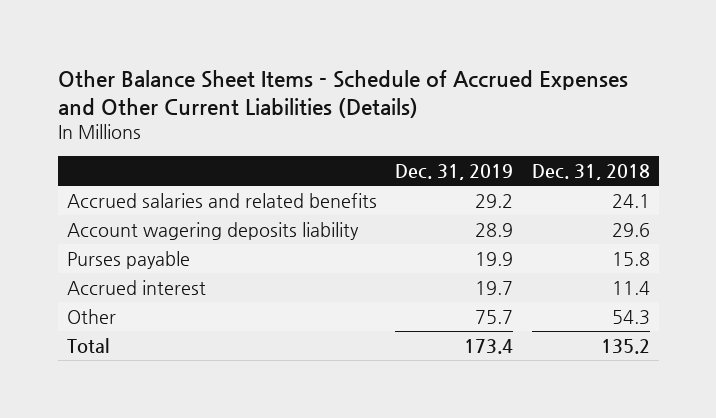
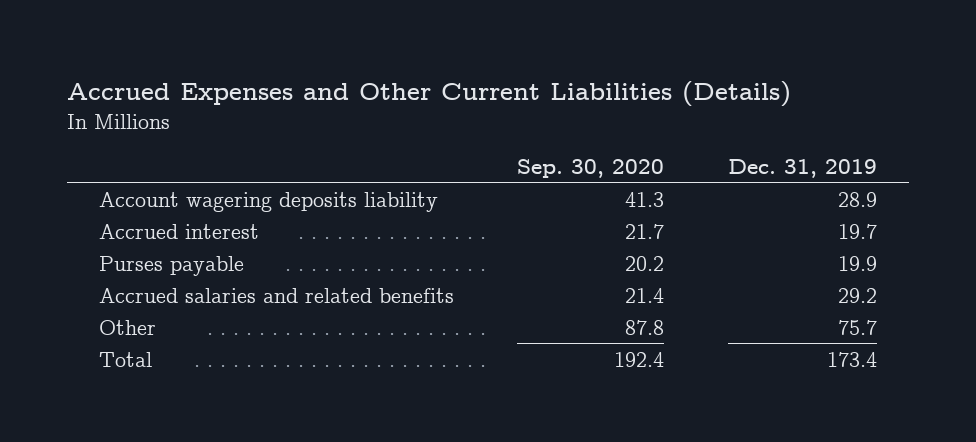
[57,69,628,118] Other Balance Sheet Items - Schedule of Accrued Expenses and Other Current Liabilities (Details) -> [66,80,791,107] Accrued Expenses and Other Current Liabilities (Details)
[531,163,650,180] Dec. 31, 2018 -> none
none -> [517,158,665,178] Sep. 30, 2020
[66,250,190,269] Purses payable -> [98,255,244,276] Purses payable
[66,192,377,208] Accrued salaries and related benefits -> [98,287,454,303] Accrued salaries and related benefits

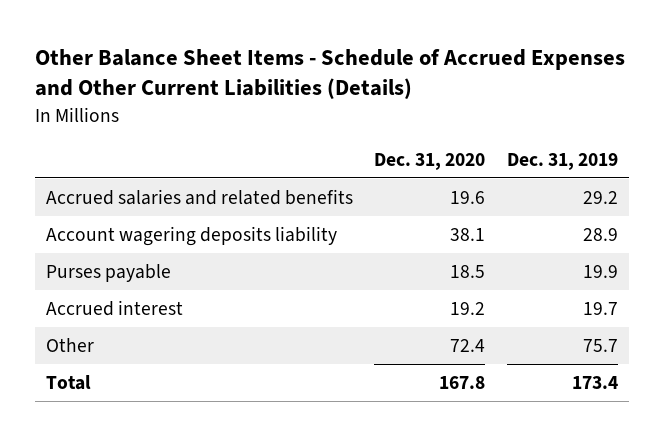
[66,80,791,107] Accrued Expenses and Other Current Liabilities (Details) -> [35,49,626,100] Other Balance Sheet Items - Schedule of Accrued Expenses and Other Current Liabilities (Details)
[517,158,665,178] Sep. 30, 2020 -> none
none -> [374,152,486,170] Dec. 31, 2020
[98,287,454,303] Accrued salaries and related benefits -> [45,188,353,205] Accrued salaries and related benefits
[98,223,259,239] Accrued interest -> [45,299,183,316] Accrued interest

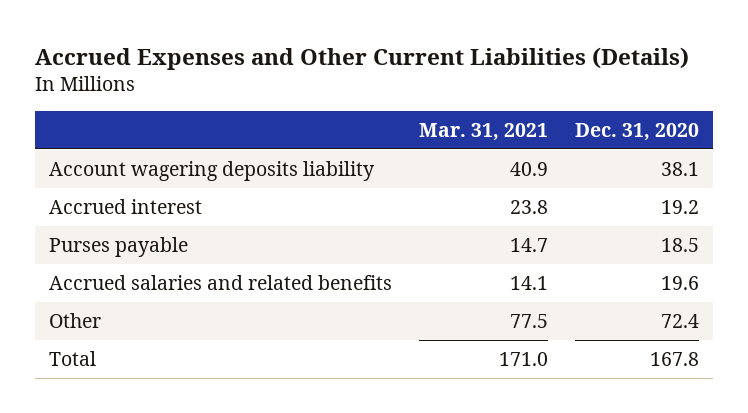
[35,49,626,100] Other Balance Sheet Items - Schedule of Accrued Expenses and Other Current Liabilities (Details) -> [34,47,689,71] Accrued Expenses and Other Current Liabilities (Details)
[507,152,619,170] Dec. 31, 2019 -> none
none -> [418,122,548,141] Mar. 31, 2021
[45,263,171,282] Purses payable -> [48,236,188,257] Purses payable
[45,188,353,205] Accrued salaries and related benefits -> [48,274,392,290] Accrued salaries and related benefits

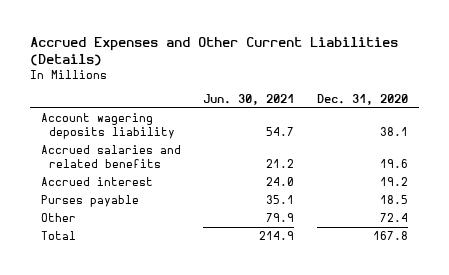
[418,122,548,141] Mar. 31, 2021 -> none
none -> [203,93,295,105] Jun. 30, 2021
[48,274,392,290] Accrued salaries and related benefits -> [41,145,182,169] Accrued salaries and related benefits

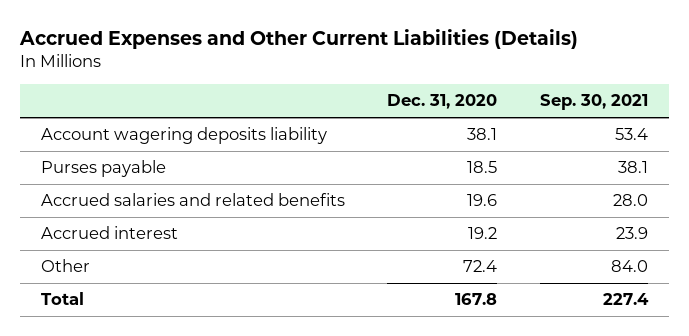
[203,93,295,105] Jun. 30, 2021 -> none
none -> [539,94,648,111] Sep. 30, 2021
[41,195,140,208] Purses payable -> [40,160,166,178] Purses payable

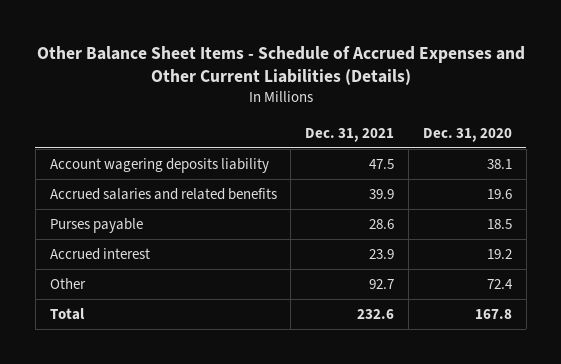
[18,29,578,50] Accrued Expenses and Other Current Liabilities (Details) -> [36,45,525,86] Other Balance Sheet Items - Schedule of Accrued Expenses and Other Current Liabilities (Details)
[539,94,648,111] Sep. 30, 2021 -> none
none -> [305,127,395,142] Dec. 31, 2021
[40,160,166,178] Purses payable -> [49,218,143,234] Purses payable

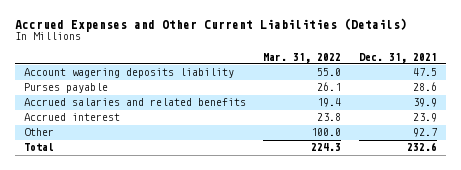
[36,45,525,86] Other Balance Sheet Items - Schedule of Accrued Expenses and Other Current Liabilities (Details) -> [14,17,407,32] Accrued Expenses and Other Current Liabilities (Details)
[422,127,512,142] Dec. 31, 2020 -> none
none -> [263,52,342,63] Mar. 31, 2022
[49,188,277,201] Accrued salaries and related benefits -> [23,98,246,107] Accrued salaries and related benefits

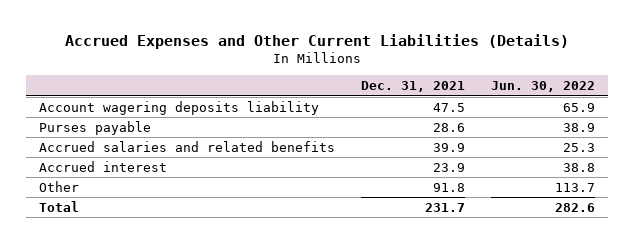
[263,52,342,63] Mar. 31, 2022 -> none
none -> [490,80,595,92] Jun. 30, 2022
[413,128,438,138] 92.7 -> [432,182,465,192] 91.8
[407,142,438,152] 232.6 -> [424,202,465,212] 231.7

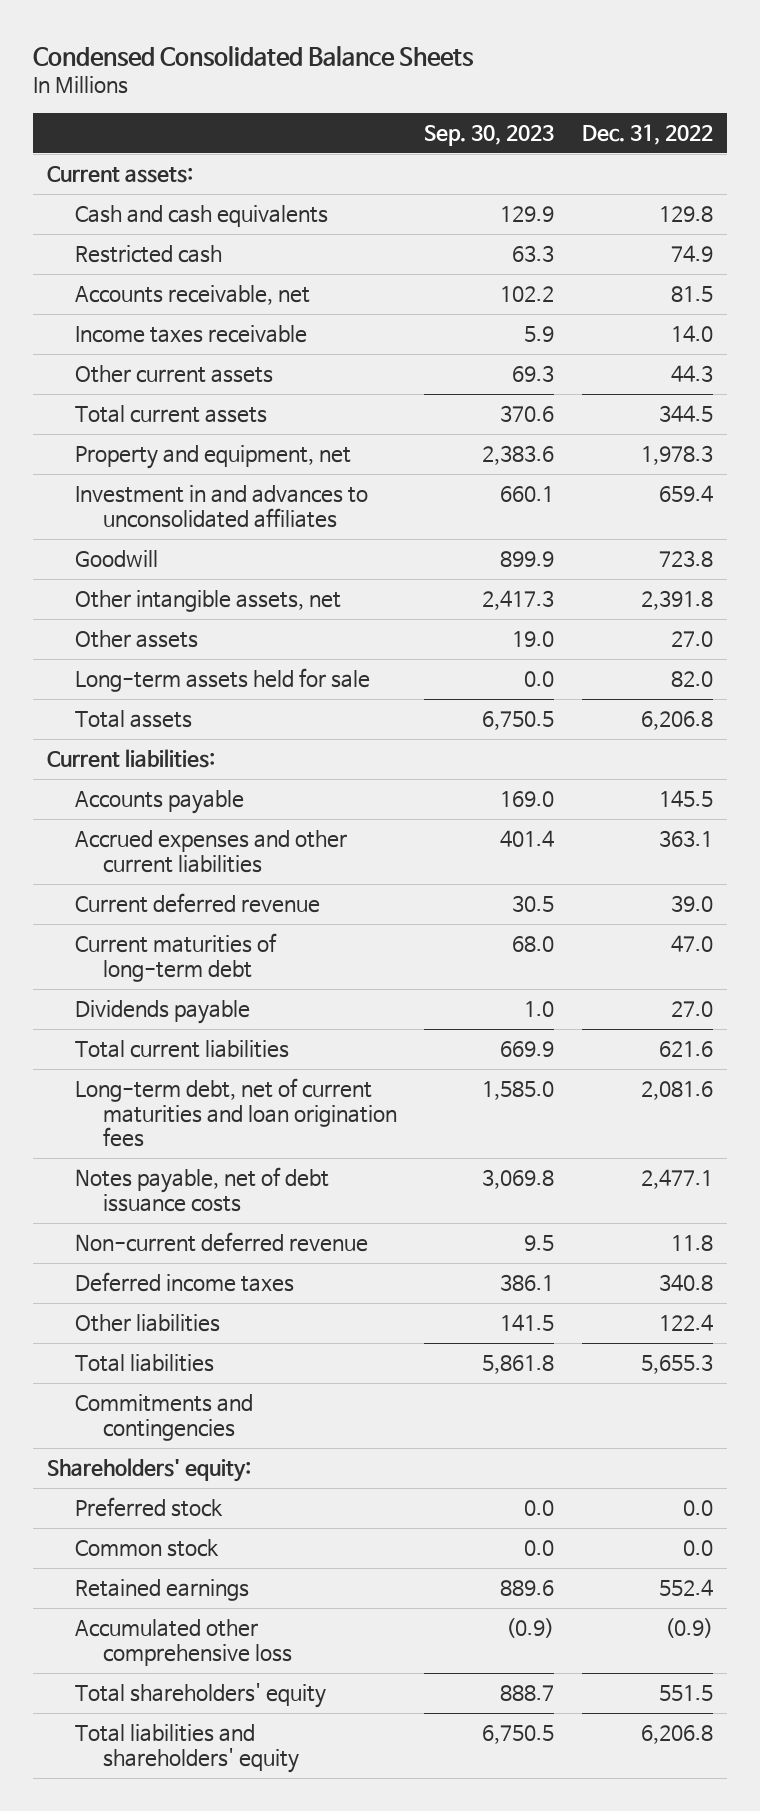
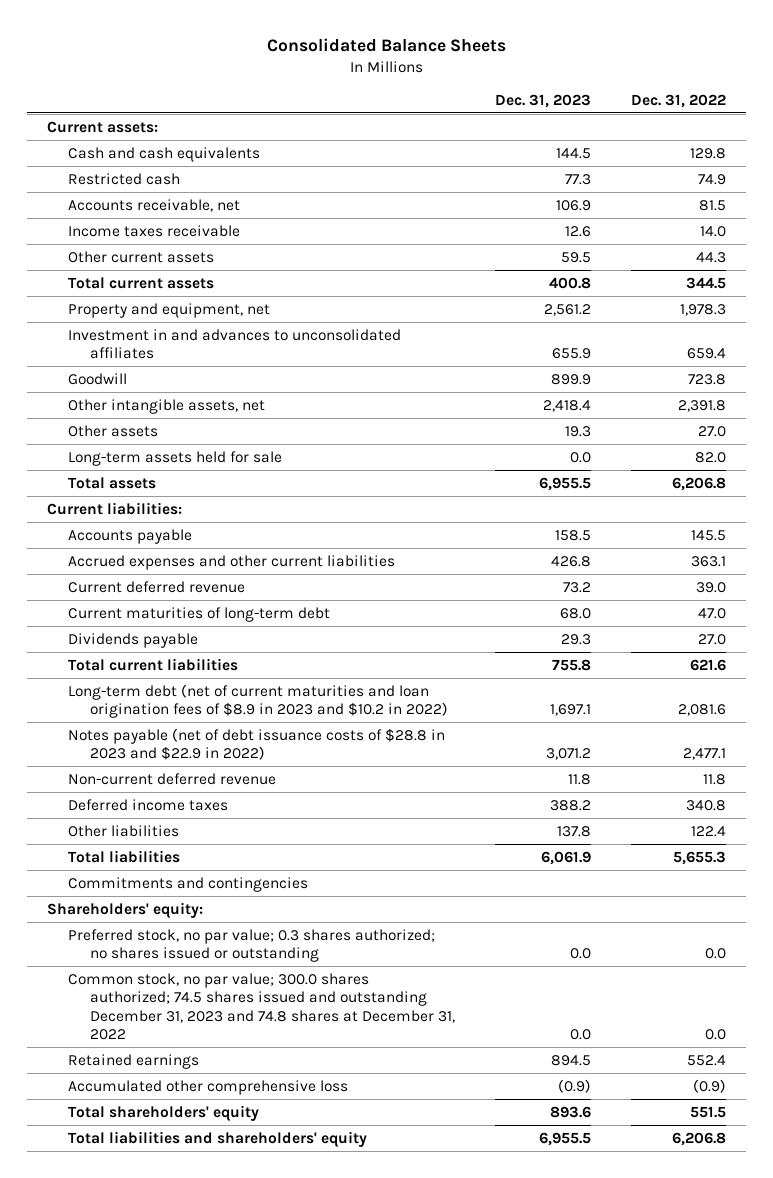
[32,45,474,67] Condensed Consolidated Balance Sheets -> [266,38,506,53] Consolidated Balance Sheets
[424,124,555,146] Sep. 30, 2023 -> none
none -> [494,93,591,108] Dec. 31, 2023
[74,1078,397,1148] Long-term debt, net of current maturities and loan origination fees -> [68,683,448,719] Long-term debt (net of current maturities and loan origination fees of $8.9 in 2023 and $10.2 in 2022)
[74,1167,329,1212] Notes payable, net of debt issuance costs -> [68,727,446,761] Notes payable (net of debt issuance costs of $28.8 in 2023 and $22.9 in 2022)
[74,1497,223,1518] Preferred stock -> [68,928,436,963] Preferred stock, no par value; 0.3 shares authorized; no shares issued or outstanding
[74,1539,219,1558] Common stock -> [68,972,455,1041] Common stock, no par value; 300.0 shares authorized; 74.5 shares issued and outstanding December 31, 2023 and 74.8 shares at December 31, 2022

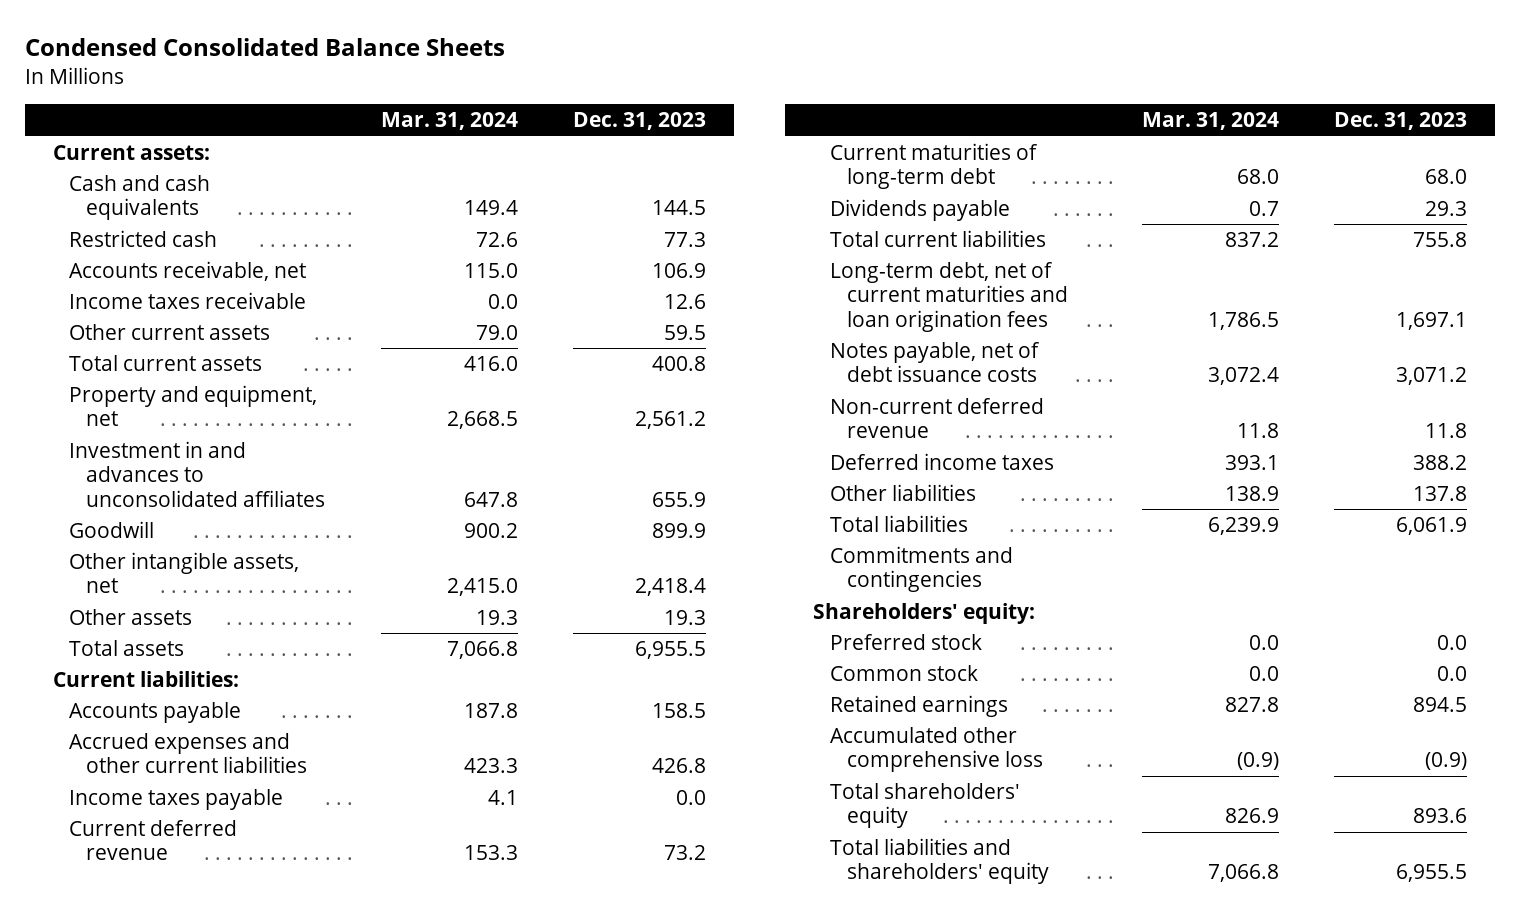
[266,38,506,53] Consolidated Balance Sheets -> [24,38,505,57] Condensed Consolidated Balance Sheets
[630,93,726,108] Dec. 31, 2022 -> none
none -> [380,112,518,131] Mar. 31, 2024
[68,450,283,466] Long-term assets held for sale -> none
none -> [69,788,284,810] Income taxes payable
[68,683,448,719] Long-term debt (net of current maturities and loan origination fees of $8.9 in 2023 and $10.2 in 2022) -> [830,261,1068,332] Long-term debt, net of current maturities and loan origination fees
[68,727,446,761] Notes payable (net of debt issuance costs of $28.8 in 2023 and $22.9 in 2022) -> [830,341,1041,383] Notes payable, net of debt issuance costs
[68,928,436,963] Preferred stock, no par value; 0.3 shares authorized; no shares issued or outstanding -> [830,633,983,650] Preferred stock
[68,972,455,1041] Common stock, no par value; 300.0 shares authorized; 74.5 shares issued and outstanding December 31, 2023 and 74.8 shares at December 31, 2022 -> [830,664,979,681] Common stock

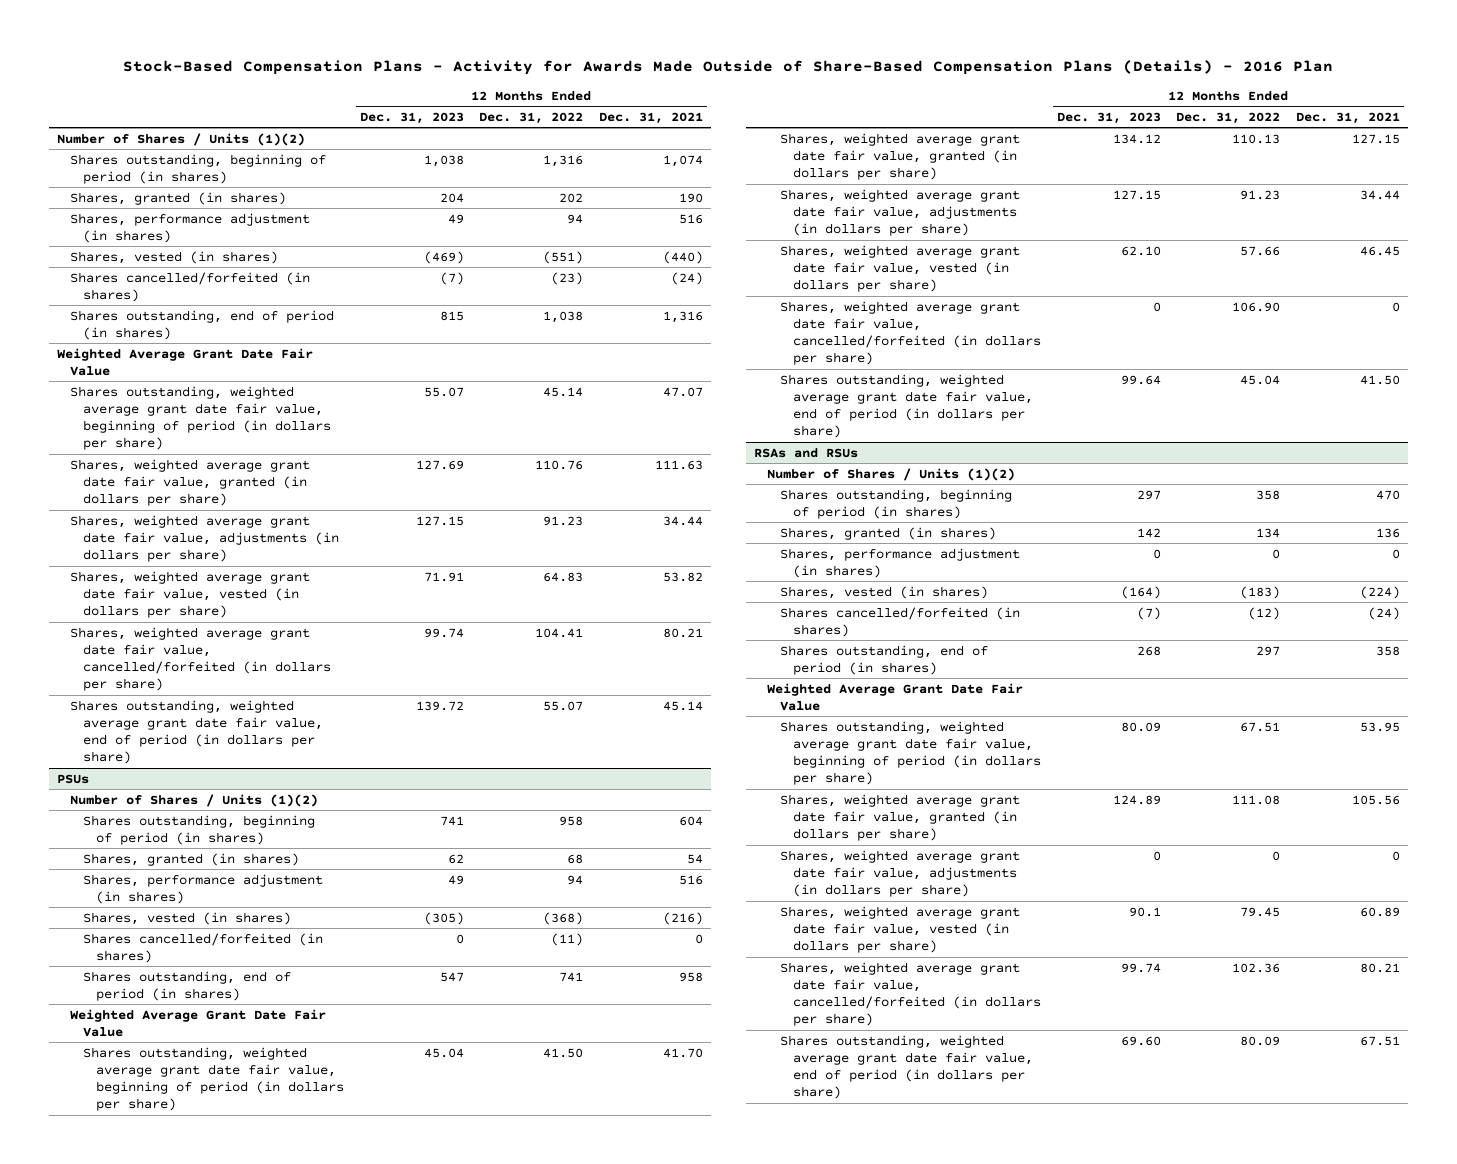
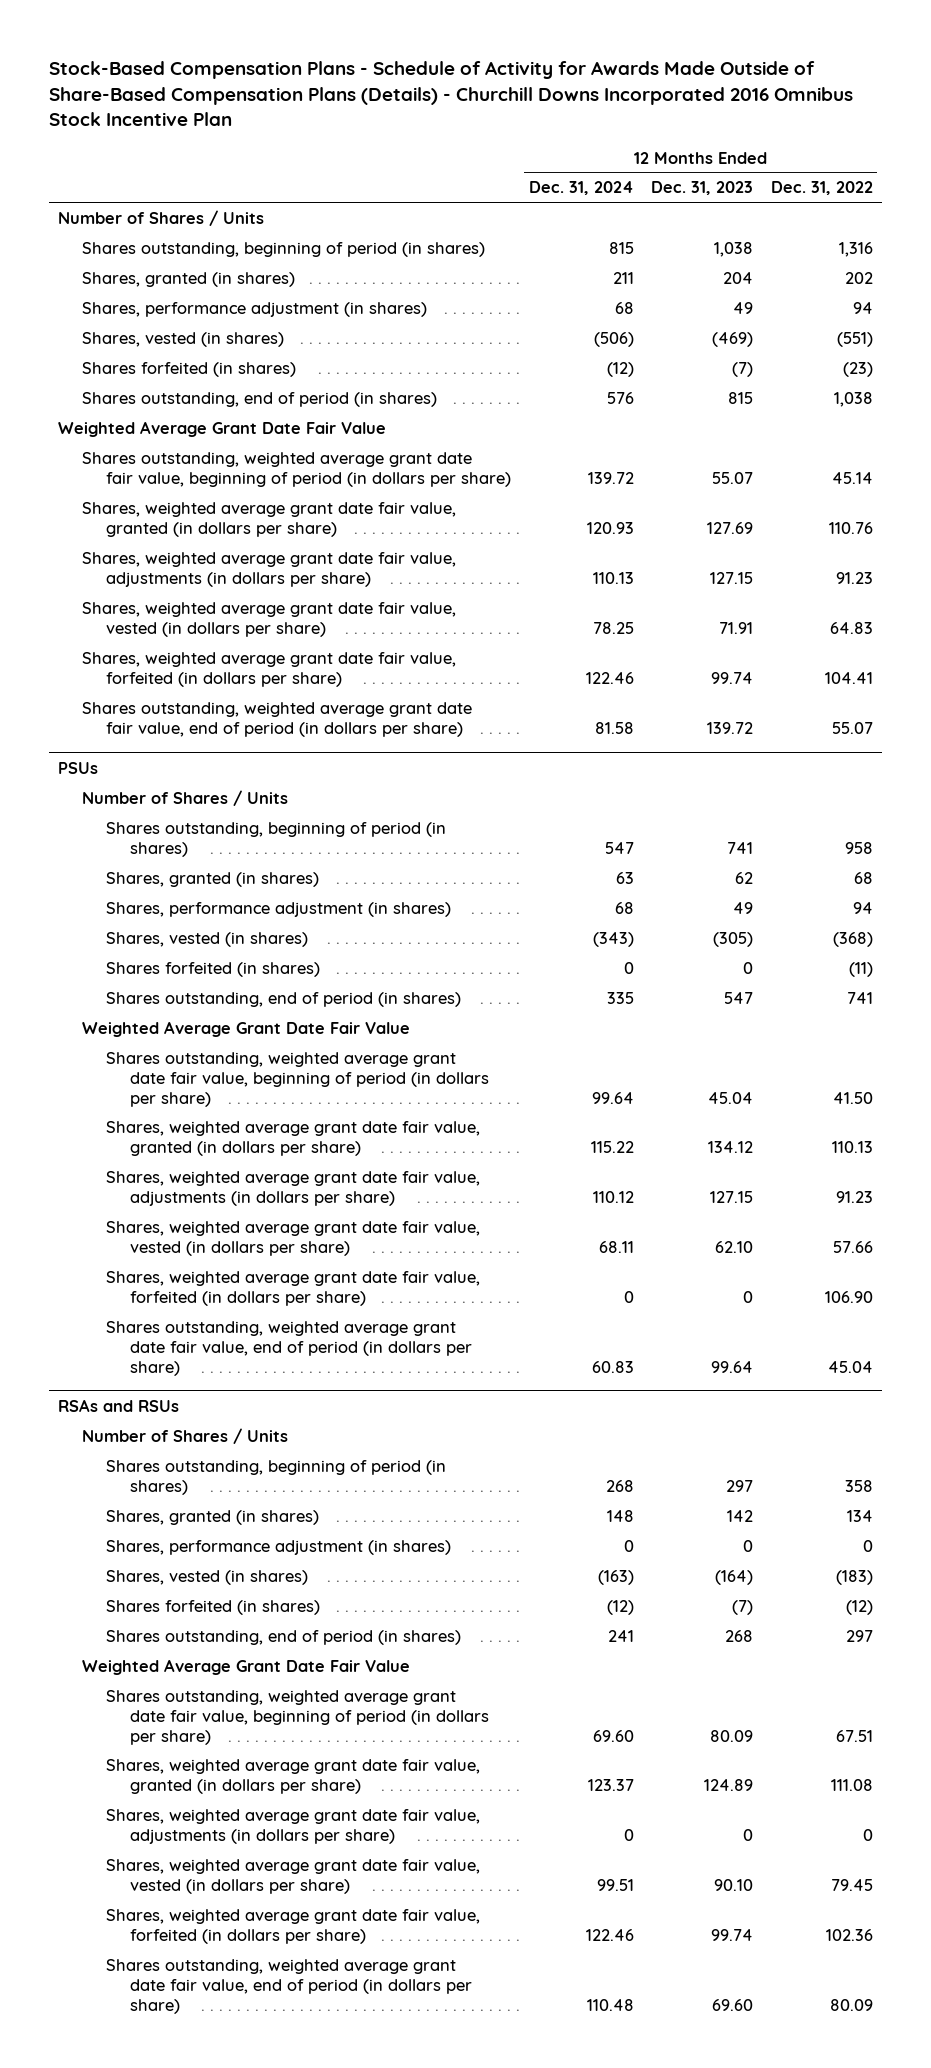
[123,59,1334,75] Stock-Based Compensation Plans - Activity for Awards Made Outside of Share-Based Compensation Plans (Details) - 2016 Plan -> [49,60,854,127] Stock-Based Compensation Plans - Schedule of Activity for Awards Made Outside of Share-Based Compensation Plans (Details) - Churchill Downs Incorporated 2016 Omnibus Stock Incentive Plan
[598,111,703,124] Dec. 31, 2021 -> none
none -> [528,181,634,196] Dec. 31, 2024
[56,132,305,146] Number of Shares / Units (1)(2) -> [57,209,264,226] Number of Shares / Units
[69,271,310,302] Shares cancelled/forfeited (in shares) -> [82,361,297,377] Shares forfeited (in shares)
[69,626,332,692] Shares, weighted average grant date fair value, cancelled/forfeited (in dollars per share) -> [82,651,457,687] Shares, weighted average grant date fair value, forfeited (in dollars per share)
[69,793,318,807] Number of Shares / Units (1)(2) -> [82,789,289,806] Number of Shares / Units
[83,932,324,963] Shares cancelled/forfeited (in shares) -> [106,961,321,977] Shares forfeited (in shares)
[779,300,1041,366] Shares, weighted average grant date fair value, cancelled/forfeited (in dollars per share) -> [106,1270,481,1306] Shares, weighted average grant date fair value, forfeited (in dollars per share)
[766,467,1015,481] Number of Shares / Units (1)(2) -> [82,1427,289,1444] Number of Shares / Units
[779,606,1020,637] Shares cancelled/forfeited (in shares) -> [106,1599,321,1615] Shares forfeited (in shares)
[1128,906,1161,917] 90.1 -> [714,1878,754,1891] 90.10
[779,961,1041,1027] Shares, weighted average grant date fair value, cancelled/forfeited (in dollars per share) -> [106,1908,481,1944] Shares, weighted average grant date fair value, forfeited (in dollars per share)

